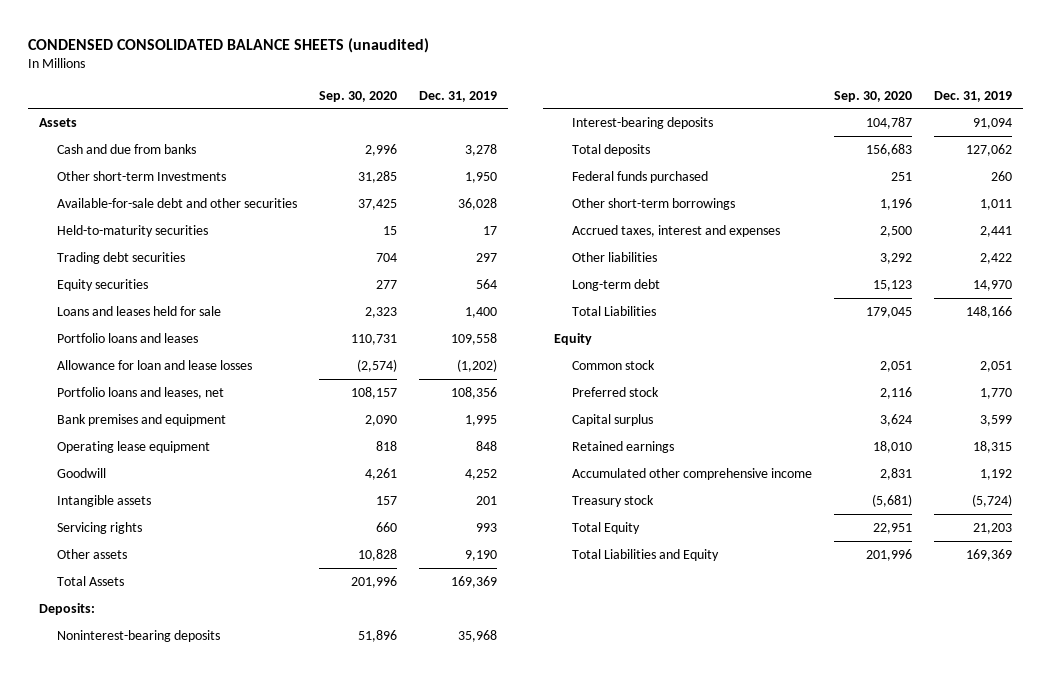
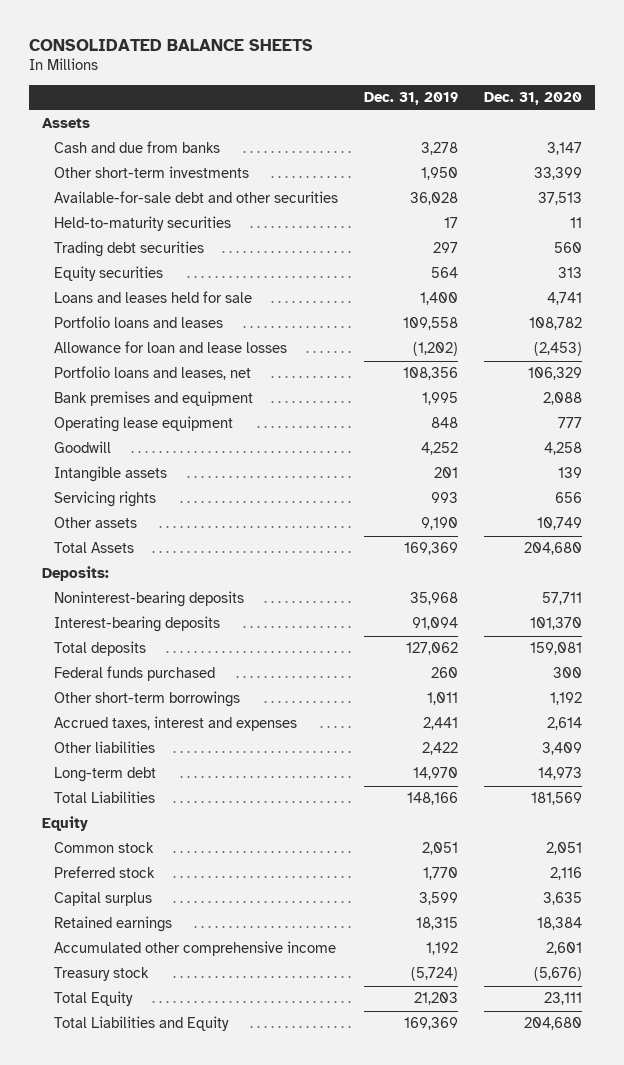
[28,37,430,53] CONDENSED CONSOLIDATED BALANCE SHEETS (unaudited) -> [28,38,313,51] CONSOLIDATED BALANCE SHEETS
[319,90,398,102] Sep. 30, 2020 -> none
none -> [484,91,583,105] Dec. 31, 2020
[57,170,227,181] Other short-term Investments -> [54,166,250,179] Other short-term investments

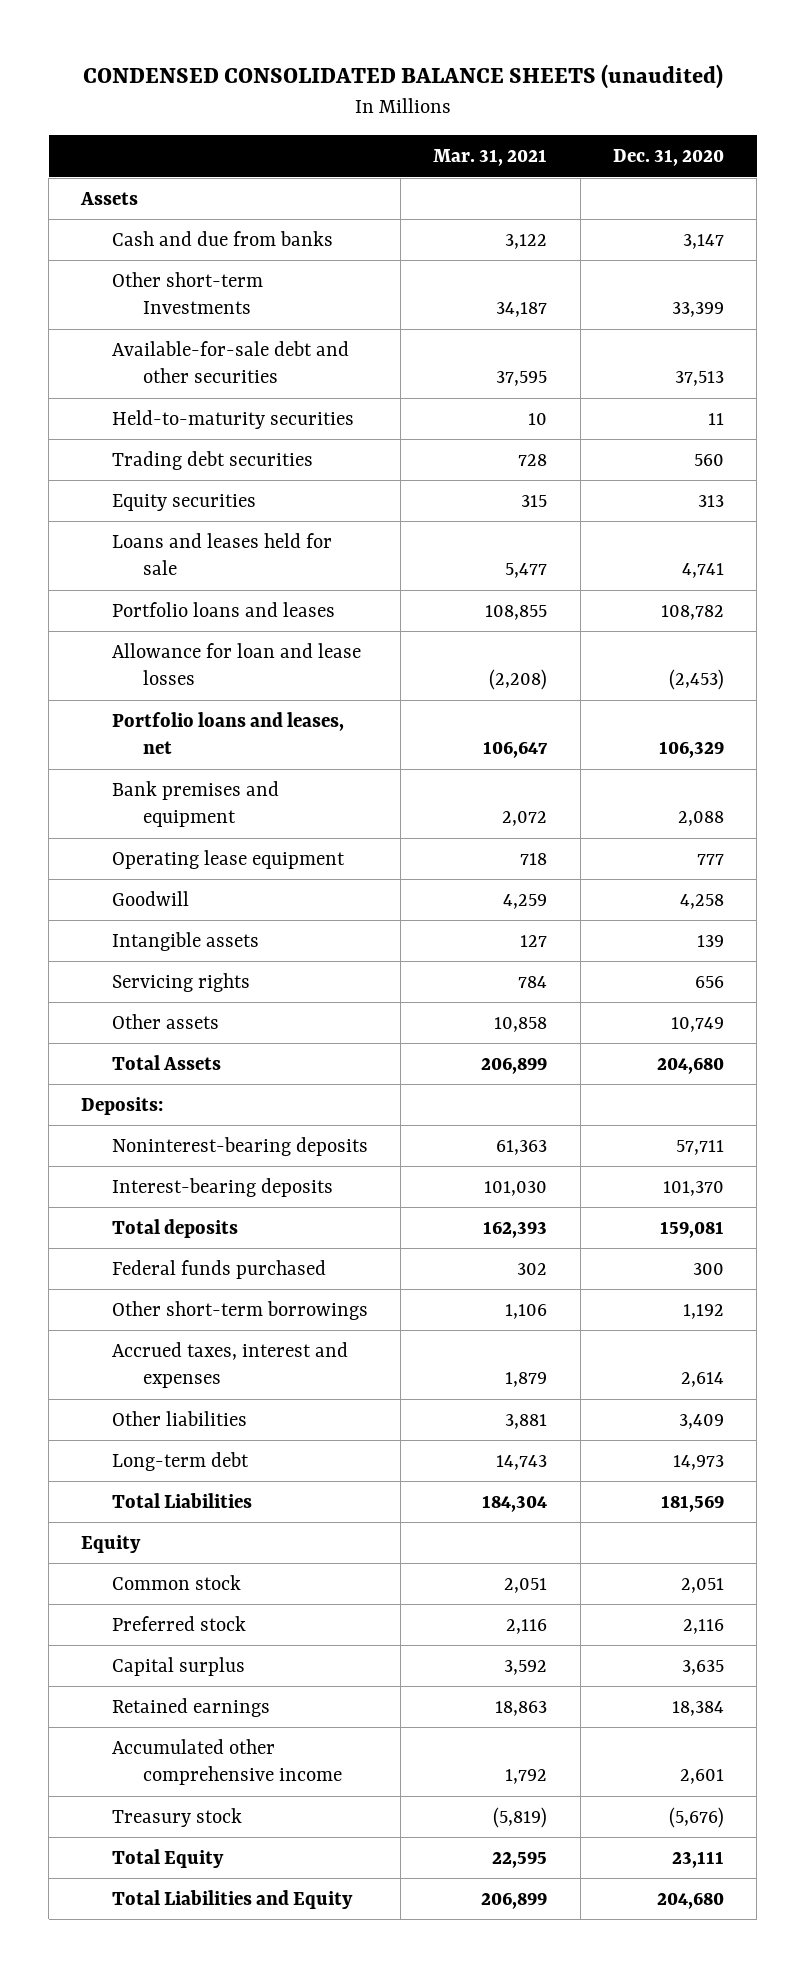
[28,38,313,51] CONSOLIDATED BALANCE SHEETS -> [82,64,723,90] CONDENSED CONSOLIDATED BALANCE SHEETS (unaudited)
[364,91,459,105] Dec. 31, 2019 -> none
none -> [433,149,548,167] Mar. 31, 2021
[54,166,250,179] Other short-term investments -> [112,271,264,315] Other short-term Investments

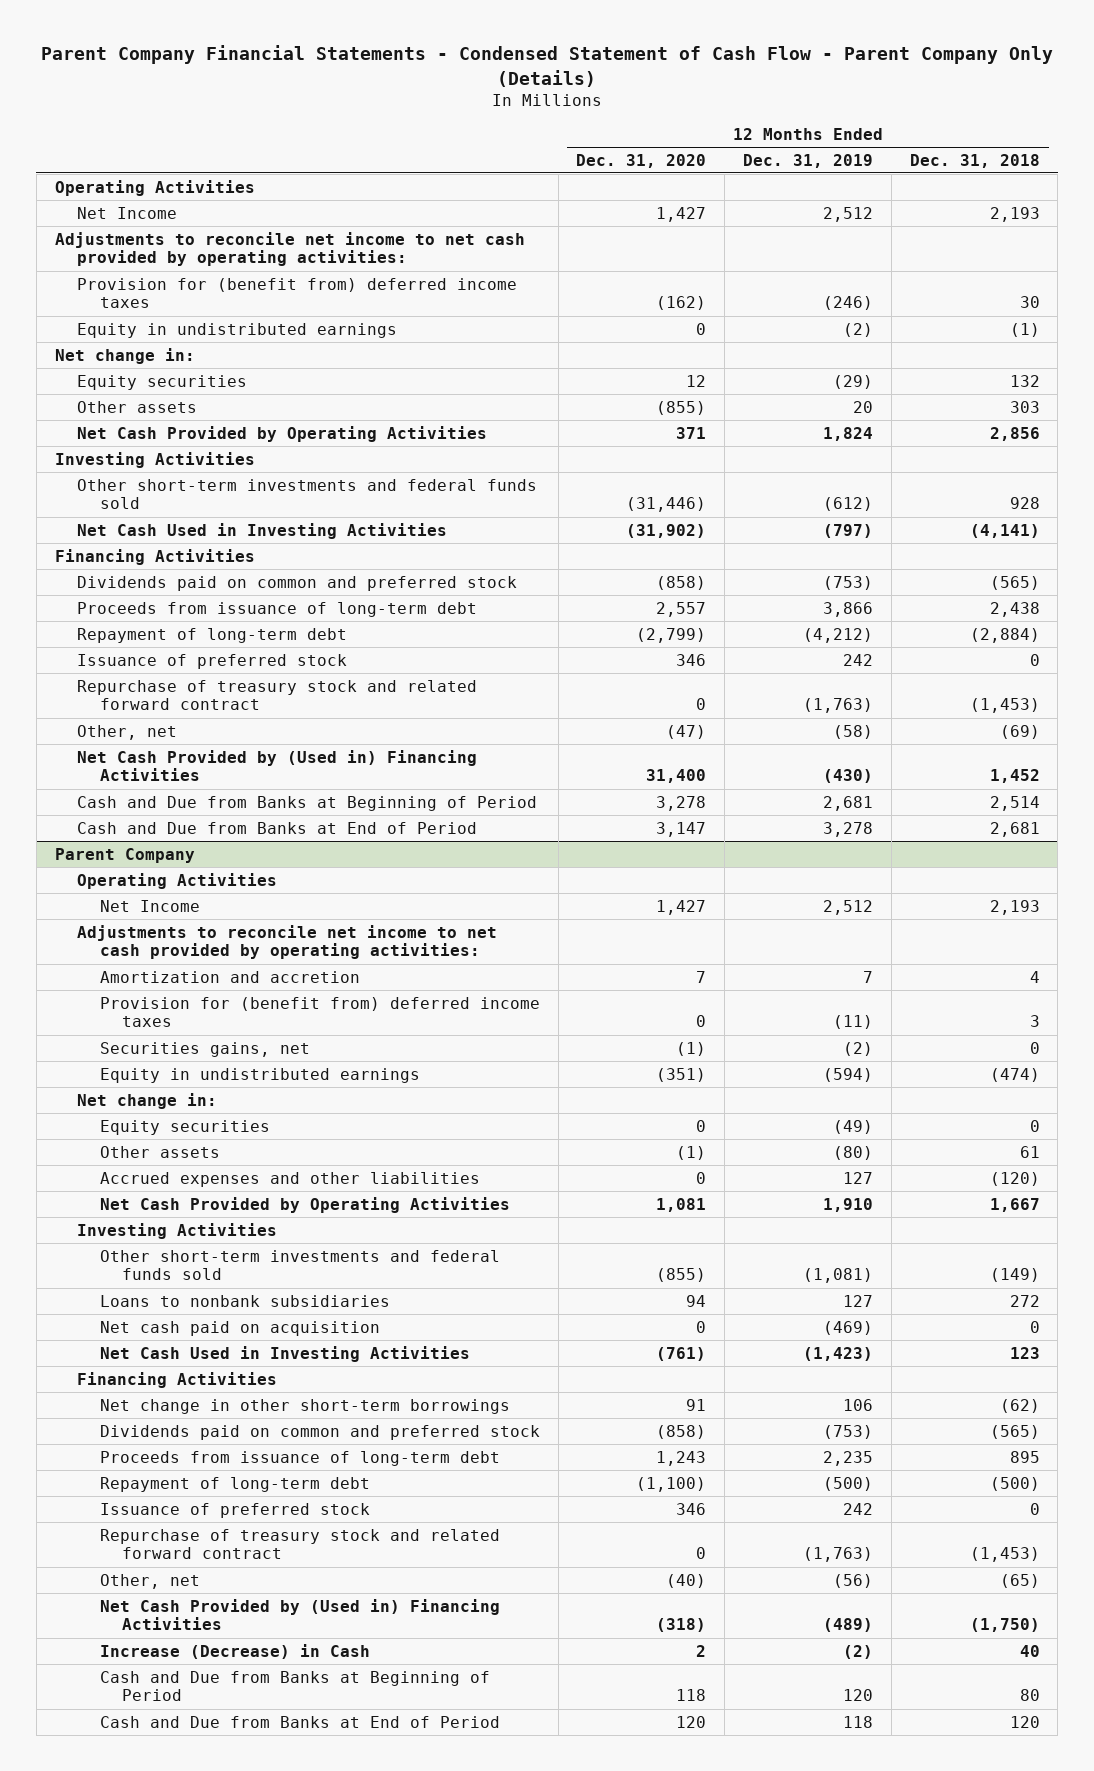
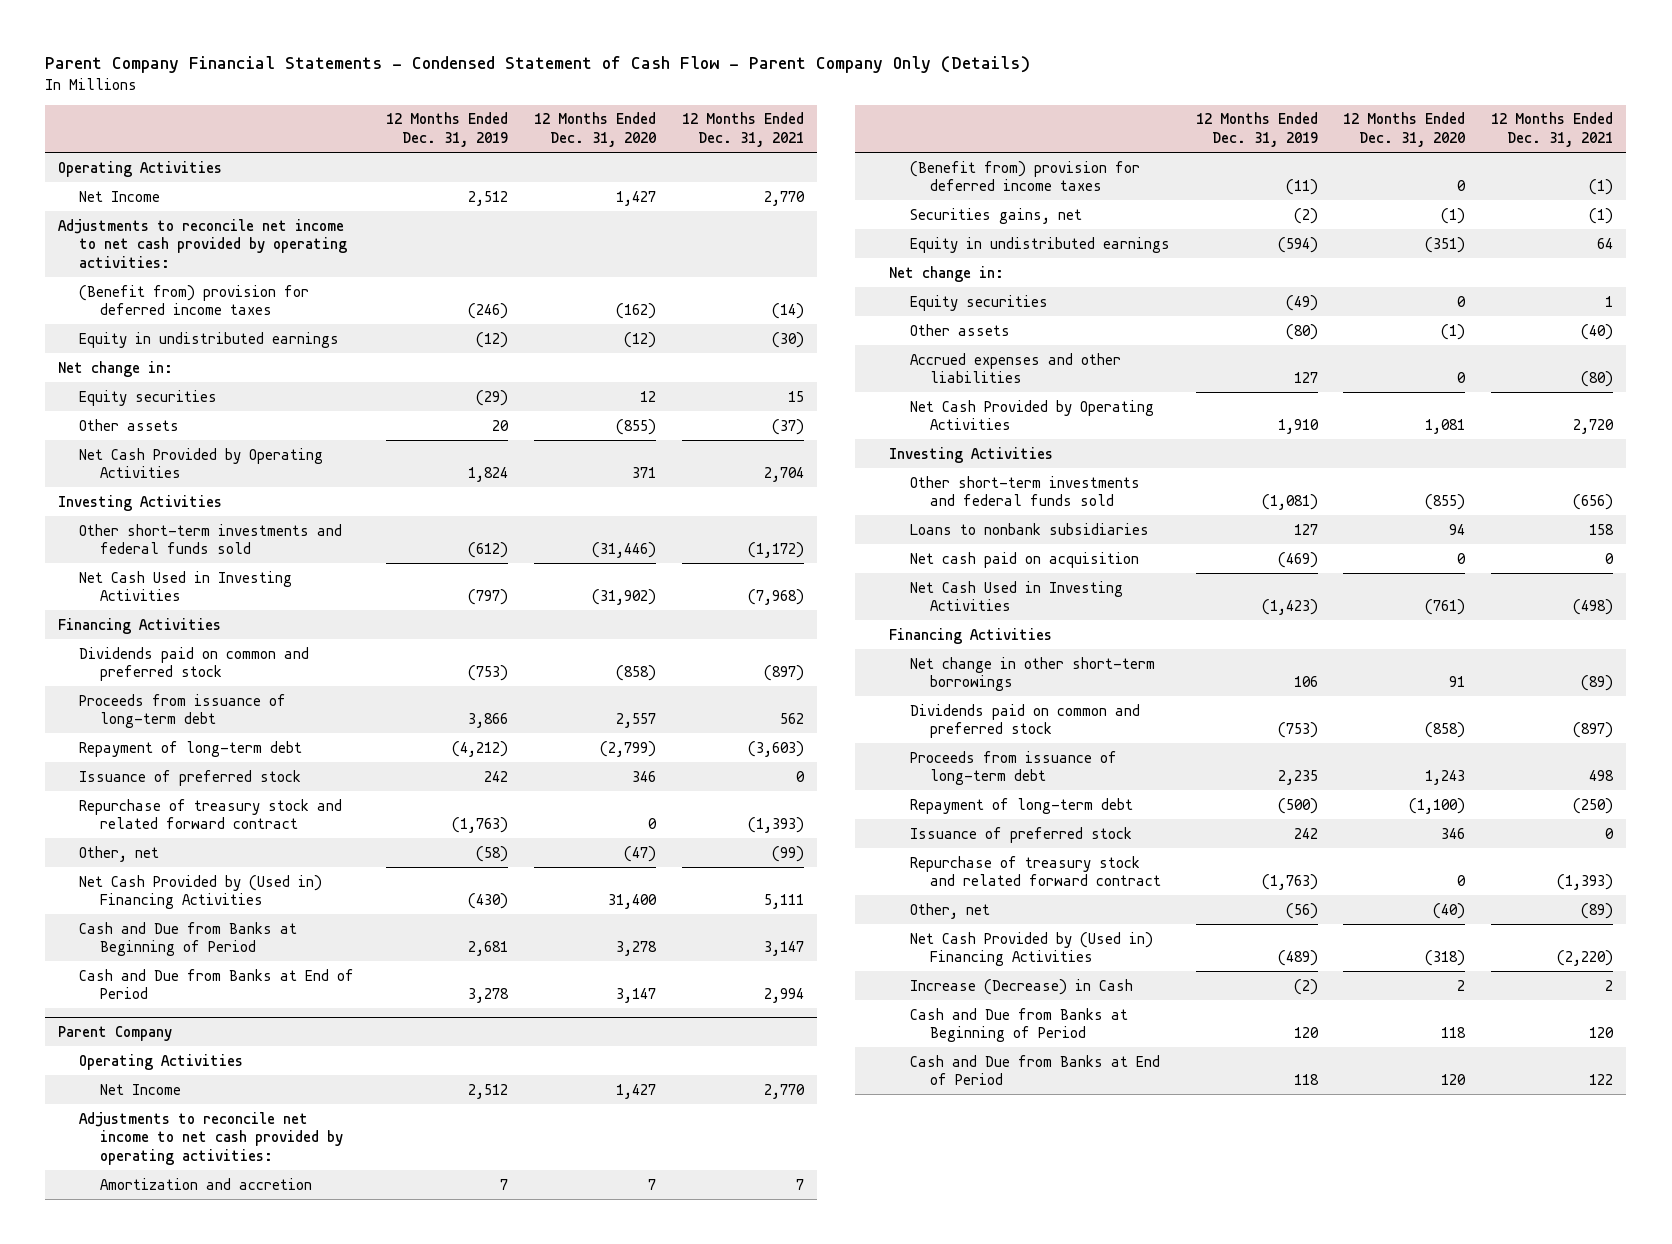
[909,153,1040,168] Dec. 31, 2018 -> none
none -> [681,112,804,148] 12 Months Ended Dec. 31, 2021
[77,277,518,309] Provision for (benefit from) deferred income taxes -> [79,284,310,316] (Benefit from) provision for deferred income taxes
[696,322,707,335] 0 -> [623,331,656,348] (12)
[842,322,873,337] (2) -> [476,331,509,348] (12)
[99,996,540,1028] Provision for (benefit from) deferred income taxes -> [909,160,1140,192] (Benefit from) provision for deferred income taxes

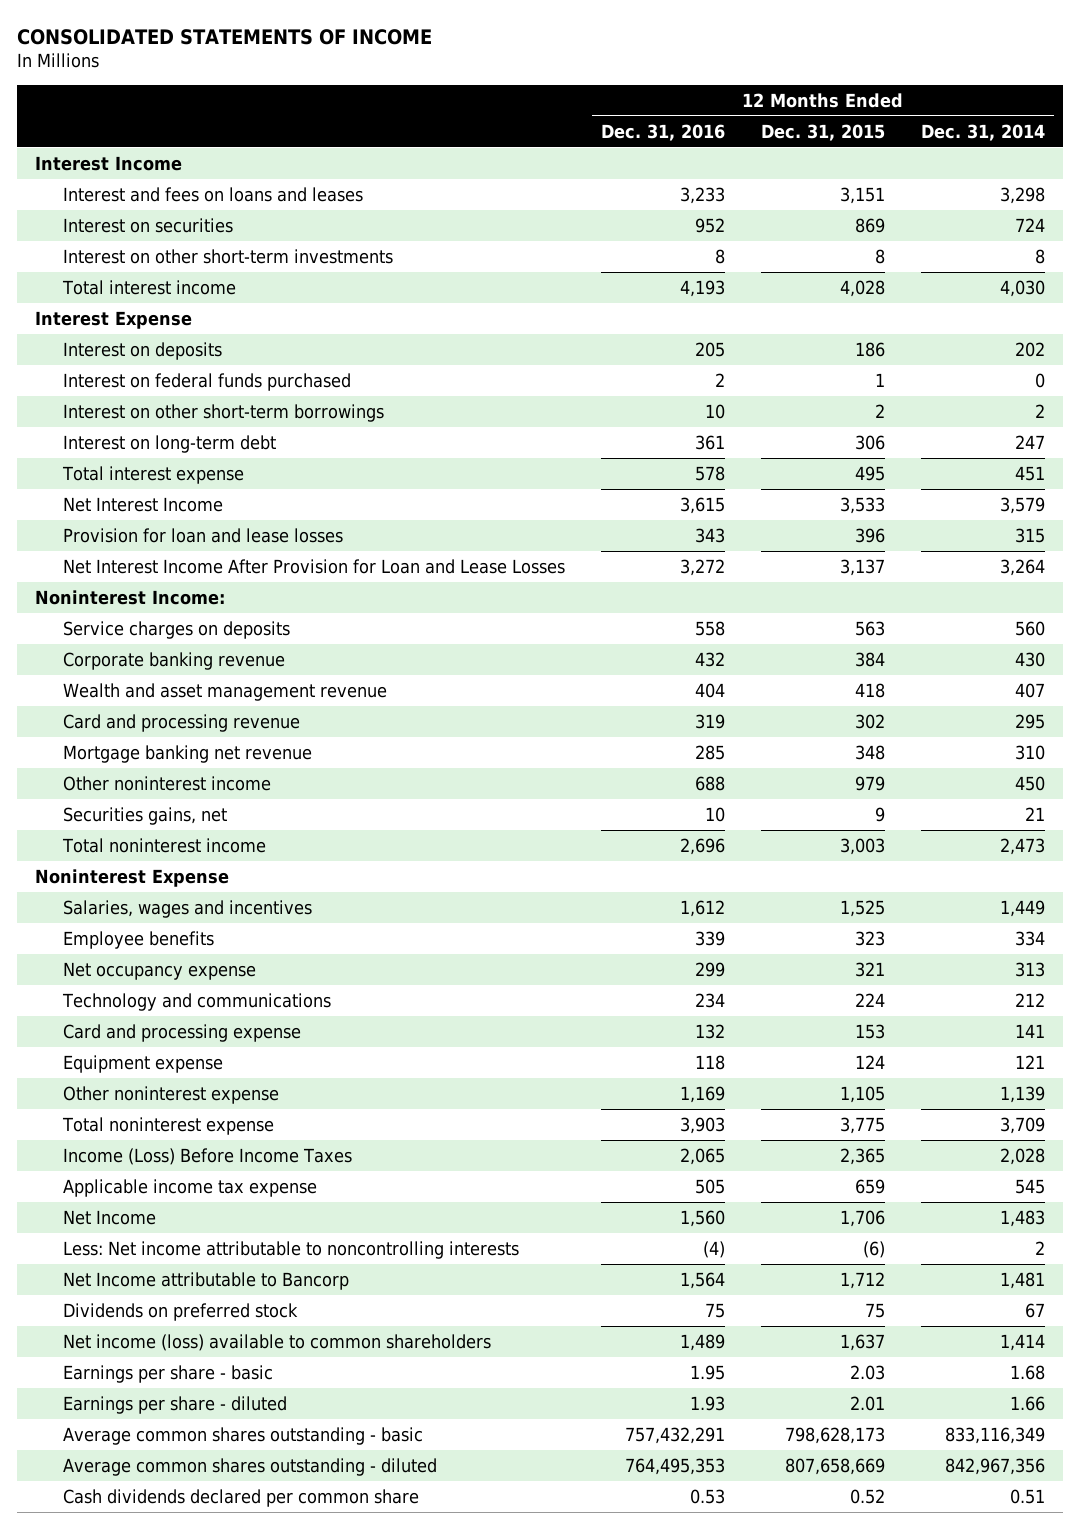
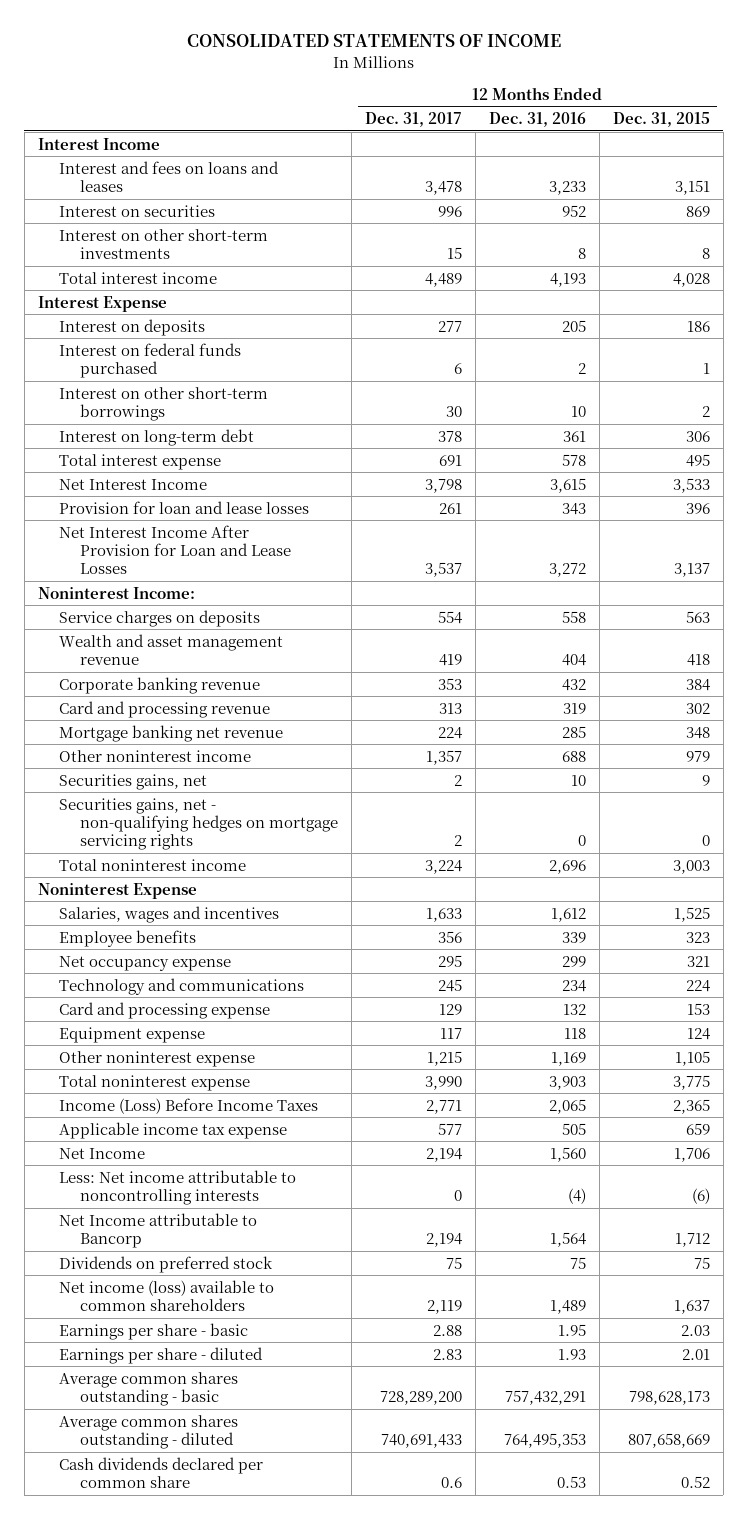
[921,123,1046,141] Dec. 31, 2014 -> none
none -> [364,112,462,128] Dec. 31, 2017
[62,651,285,670] Corporate banking revenue -> [58,676,260,694] Corporate banking revenue
none -> [58,797,339,851] Securities gains, net - non-qualifying hedges on mortgage servicing rights

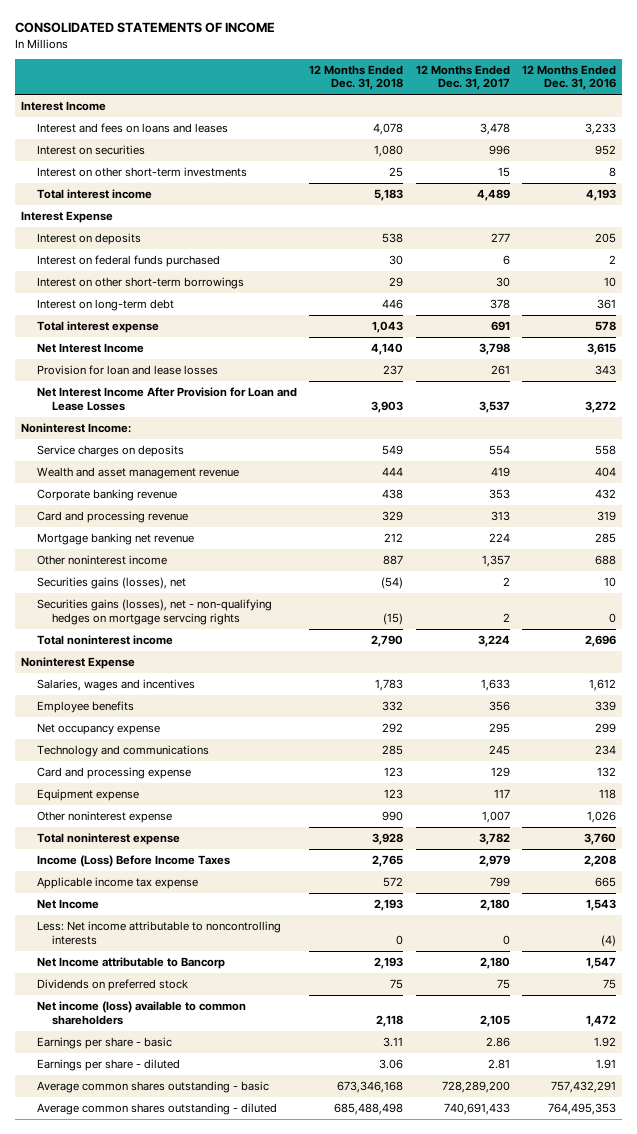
[612,112,710,128] Dec. 31, 2015 -> none
none -> [309,64,404,91] 12 Months Ended Dec. 31, 2018
[58,773,207,790] Securities gains, net -> [36,576,186,589] Securities gains (losses), net
[58,797,339,851] Securities gains, net - non-qualifying hedges on mortgage servicing rights -> [36,598,272,625] Securities gains (losses), net - non-qualifying hedges on mortgage servcing rights
[426,1050,462,1066] 1,215 -> [481,810,510,823] 1,007
[550,1051,586,1066] 1,169 -> [587,810,617,823] 1,026
[424,1075,462,1090] 3,990 -> [478,832,510,845] 3,782
[548,1075,586,1090] 3,903 -> [584,832,617,845] 3,760
[425,1099,462,1114] 2,771 -> [478,854,510,867] 2,979
[548,1098,586,1114] 2,065 -> [584,854,617,867] 2,208
[437,1122,462,1135] 577 -> [489,876,510,887] 799
[561,1122,586,1135] 505 -> [595,876,617,887] 665
[425,1147,462,1162] 2,194 -> [479,898,510,911] 2,180
[549,1146,586,1162] 1,560 -> [586,898,617,911] 1,543
[425,1232,462,1247] 2,194 -> [479,956,510,969] 2,180
[549,1231,586,1247] 1,564 -> [586,956,617,969] 1,547
[426,1299,462,1314] 2,119 -> [479,1014,510,1027] 2,105
[549,1299,586,1314] 1,489 -> [586,1014,617,1027] 1,472
[432,1324,462,1336] 2.88 -> [485,1036,510,1047] 2.86
[557,1323,586,1336] 1.95 -> [594,1036,617,1047] 1.92
[432,1348,462,1360] 2.83 -> [487,1058,510,1069] 2.81
[557,1348,586,1360] 1.93 -> [596,1058,617,1069] 1.91
[58,1456,263,1488] Cash dividends declared per common share -> none

